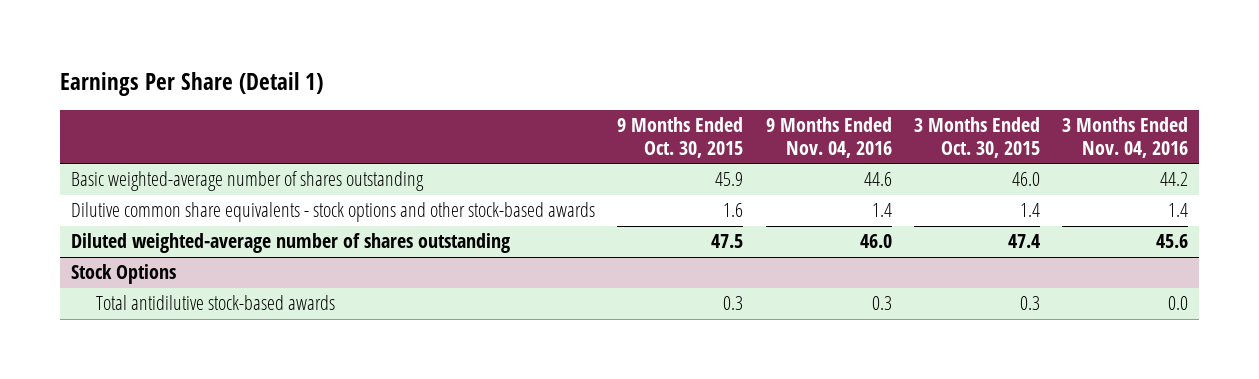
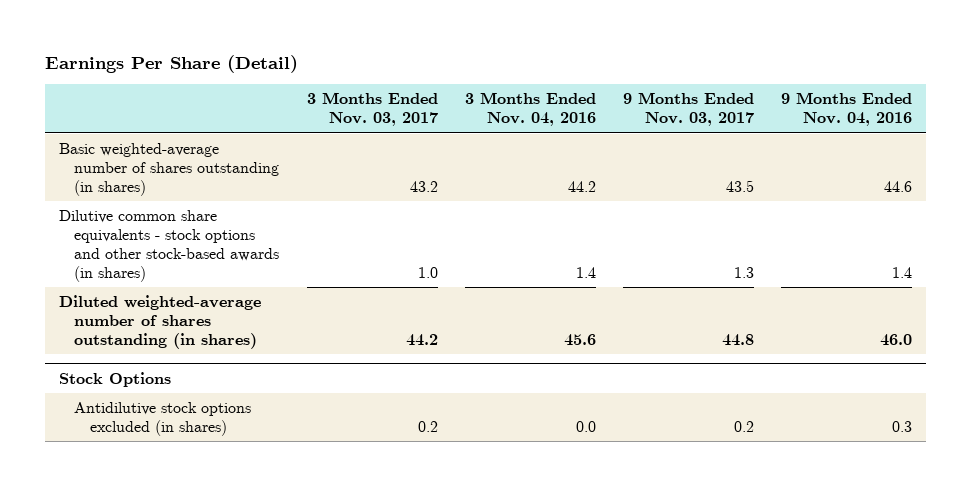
[60,72,324,97] Earnings Per Share (Detail 1) -> [45,55,299,74] Earnings Per Share (Detail)
[617,117,744,158] 9 Months Ended Oct. 30, 2015 -> none
[913,117,1040,158] 3 Months Ended Oct. 30, 2015 -> none
none -> [306,92,438,127] 3 Months Ended Nov. 03, 2017
none -> [623,92,755,127] 9 Months Ended Nov. 03, 2017
[71,171,425,192] Basic weighted-average number of shares outstanding -> [58,143,280,196] Basic weighted-average number of shares outstanding (in shares)
[71,202,596,223] Dilutive common share equivalents - stock options and other stock-based awards -> [58,210,280,282] Dilutive common share equivalents - stock options and other stock-based awards (in shares)
[71,233,511,254] Diluted weighted-average number of shares outstanding -> [58,295,261,349] Diluted weighted-average number of shares outstanding (in shares)
[95,295,335,311] Total antidilutive stock-based awards -> [74,402,252,437] Antidilutive stock options excluded (in shares)

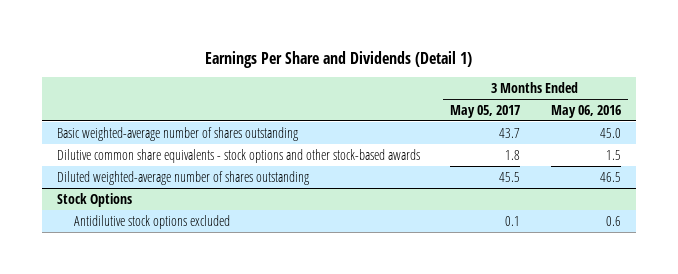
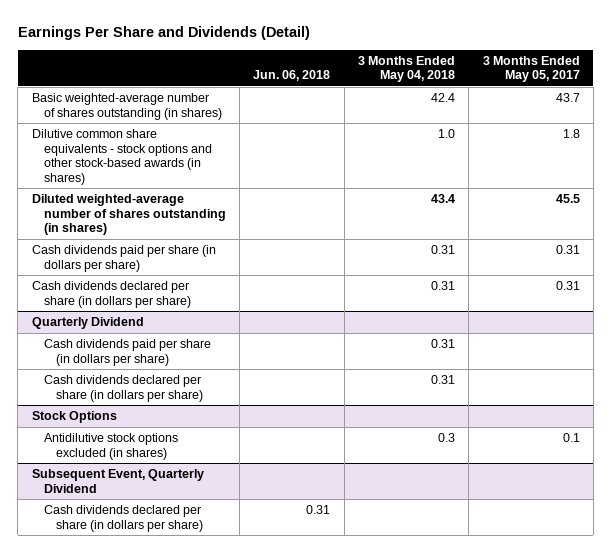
[204,50,472,68] Earnings Per Share and Dividends (Detail 1) -> [17,26,310,41] Earnings Per Share and Dividends (Detail)
[550,104,621,118] May 06, 2016 -> none
none -> [253,70,331,82] Jun. 06, 2018
none -> [357,55,455,83] 3 Months Ended May 04, 2018
[57,126,299,141] Basic weighted-average number of shares outstanding -> [31,93,222,120] Basic weighted-average number of shares outstanding (in shares)
[57,148,421,163] Dilutive common share equivalents - stock options and other stock-based awards -> [31,129,212,185] Dilutive common share equivalents - stock options and other stock-based awards (in shares)
[57,170,310,185] Diluted weighted-average number of shares outstanding -> [31,194,226,236] Diluted weighted-average number of shares outstanding (in shares)
none -> [31,245,216,272] Cash dividends paid per share (in dollars per share)
none -> [31,281,191,308] Cash dividends declared per share (in dollars per share)
none -> [31,317,144,330] Quarterly Dividend
none -> [43,339,211,366] Cash dividends paid per share (in dollars per share)
none -> [43,375,203,402] Cash dividends declared per share (in dollars per share)
[74,214,231,229] Antidilutive stock options excluded -> [43,433,178,460] Antidilutive stock options excluded (in shares)
none -> [31,469,204,493] Subsequent Event, Quarterly Dividend
none -> [43,505,203,532] Cash dividends declared per share (in dollars per share)

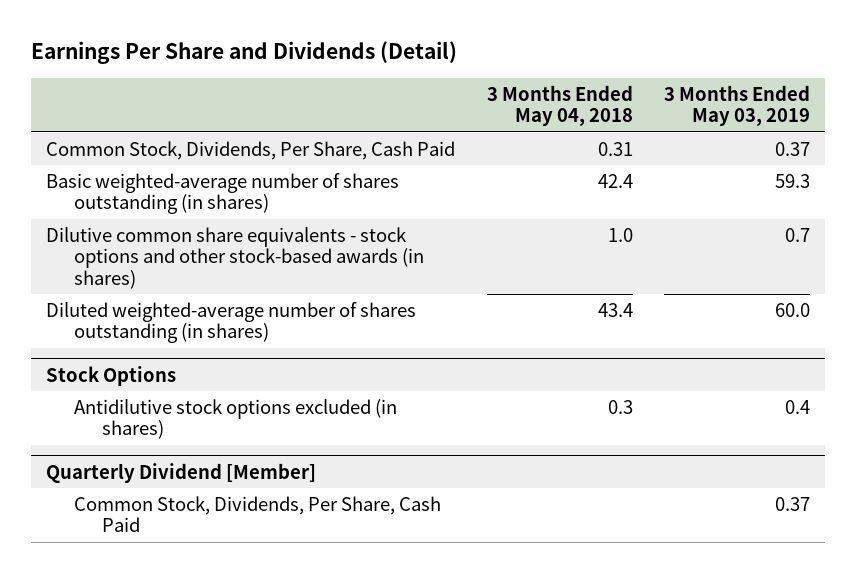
[253,70,331,82] Jun. 06, 2018 -> none
[482,55,580,83] 3 Months Ended May 05, 2017 -> none
none -> [663,84,810,126] 3 Months Ended May 03, 2019
none -> [46,140,456,160] Common Stock, Dividends, Per Share, Cash Paid
[31,245,216,272] Cash dividends paid per share (in dollars per share) -> none
[31,281,191,308] Cash dividends declared per share (in dollars per share) -> none
[31,317,144,330] Quarterly Dividend -> none
[43,339,211,366] Cash dividends paid per share (in dollars per share) -> none
[43,375,203,402] Cash dividends declared per share (in dollars per share) -> none
[31,469,204,493] Subsequent Event, Quarterly Dividend -> none
[43,505,203,532] Cash dividends declared per share (in dollars per share) -> none
none -> [46,462,317,483] Quarterly Dividend [Member]
none -> [74,495,442,533] Common Stock, Dividends, Per Share, Cash Paid

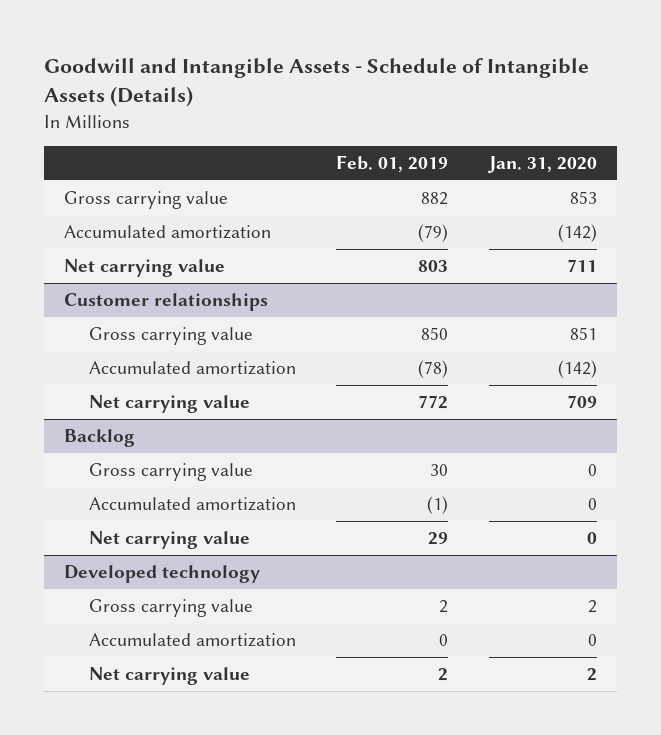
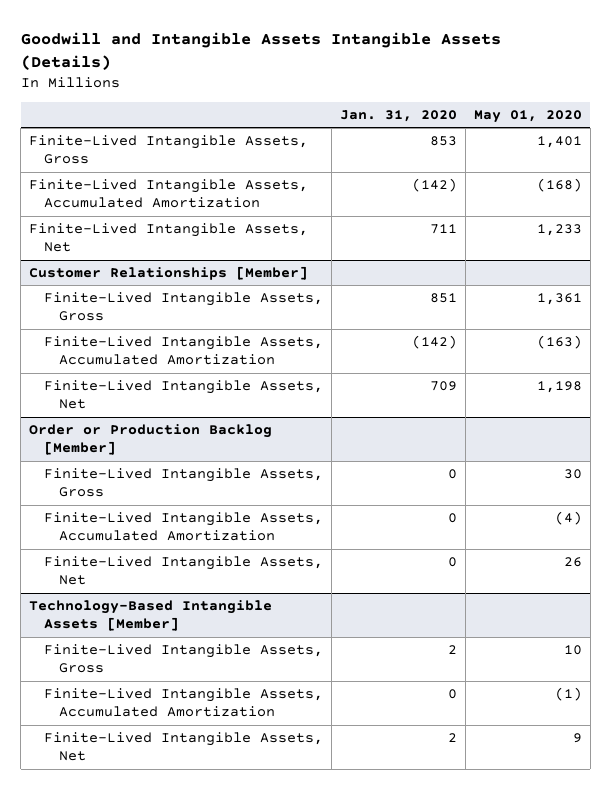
[44,58,590,108] Goodwill and Intangible Assets - Schedule of Intangible Assets (Details) -> [20,31,501,70] Goodwill and Intangible Assets Intangible Assets (Details)
[336,155,449,173] Feb. 01, 2019 -> none
none -> [473,109,582,123] May 01, 2020
[64,190,229,209] Gross carrying value -> [29,135,309,165] Finite-Lived Intangible Assets, Gross
[64,224,272,239] Accumulated amortization -> [29,179,309,209] Finite-Lived Intangible Assets, Accumulated Amortization
[64,258,226,277] Net carrying value -> [29,223,309,253] Finite-Lived Intangible Assets, Net
[64,292,269,311] Customer relationships -> [29,266,309,281] Customer Relationships [Member]
[88,326,253,345] Gross carrying value -> [44,292,324,322] Finite-Lived Intangible Assets, Gross
[88,360,296,375] Accumulated amortization -> [44,336,324,366] Finite-Lived Intangible Assets, Accumulated Amortization
[88,394,250,413] Net carrying value -> [44,380,324,410] Finite-Lived Intangible Assets, Net
[64,428,136,447] Backlog -> [29,424,273,456] Order or Production Backlog [Member]
[88,462,253,481] Gross carrying value -> [44,468,324,498] Finite-Lived Intangible Assets, Gross
[88,496,296,511] Accumulated amortization -> [44,512,324,542] Finite-Lived Intangible Assets, Accumulated Amortization
[88,530,250,549] Net carrying value -> [44,556,324,586] Finite-Lived Intangible Assets, Net
[64,564,261,583] Developed technology -> [29,600,273,632] Technology-Based Intangible Assets [Member]
[88,598,253,617] Gross carrying value -> [44,644,324,674] Finite-Lived Intangible Assets, Gross
[88,632,296,647] Accumulated amortization -> [44,688,324,718] Finite-Lived Intangible Assets, Accumulated Amortization
[88,666,250,685] Net carrying value -> [44,732,324,762] Finite-Lived Intangible Assets, Net

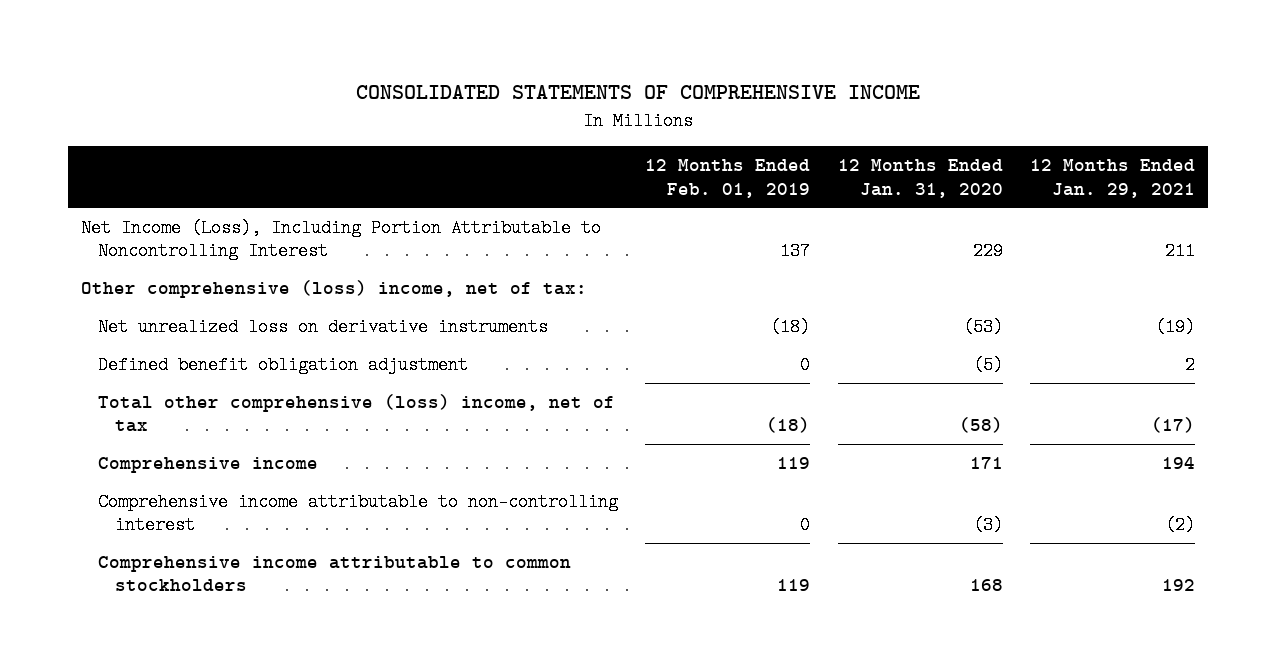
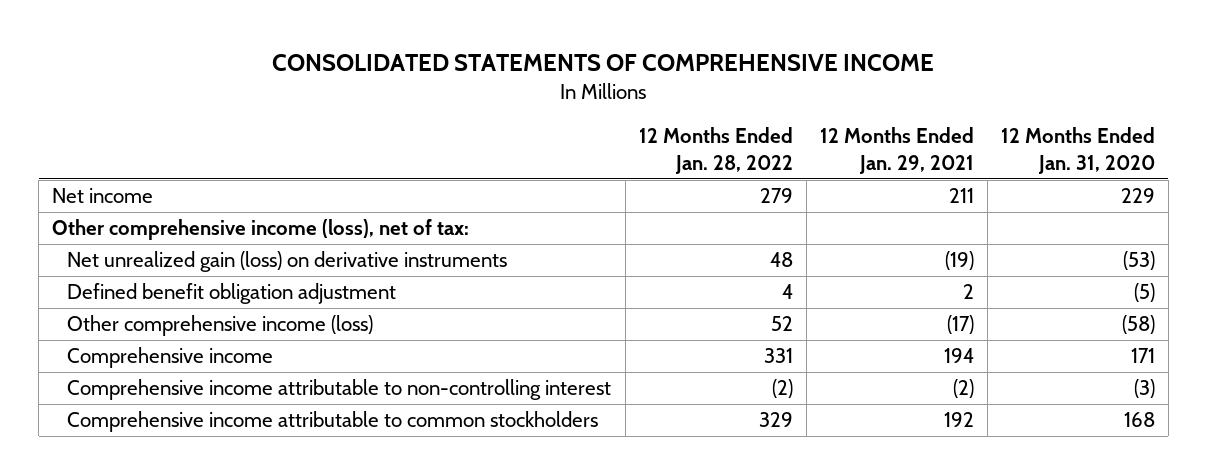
[645,159,811,198] 12 Months Ended Feb. 01, 2019 -> none
none -> [638,127,793,174] 12 Months Ended Jan. 28, 2022
[81,219,602,261] Net Income (Loss), Including Portion Attributable to Noncontrolling Interest -> [52,188,154,204] Net income
[81,280,588,299] Other comprehensive (loss) income, net of tax: -> [52,219,470,241] Other comprehensive income (loss), net of tax:
[98,318,549,337] Net unrealized loss on derivative instruments -> [67,251,508,273] Net unrealized gain (loss) on derivative instruments
[98,394,616,433] Total other comprehensive (loss) income, net of tax -> [67,315,374,337] Other comprehensive income (loss)

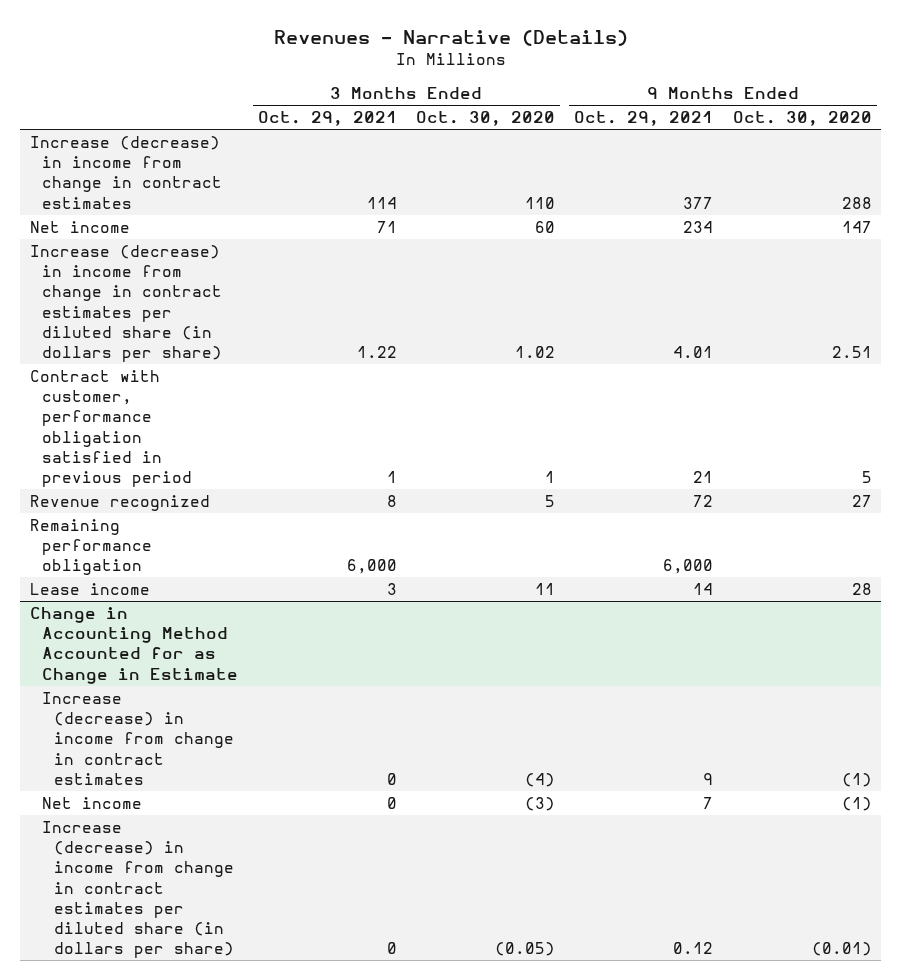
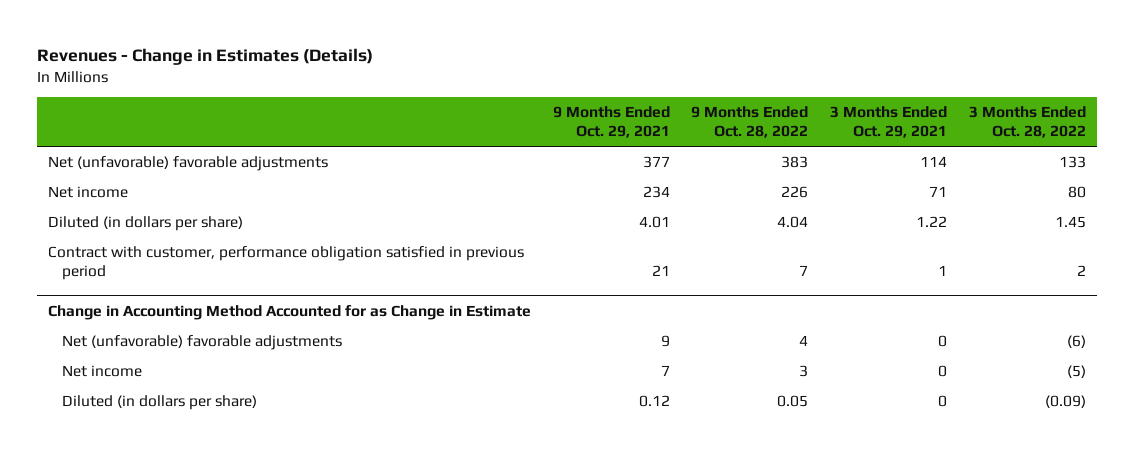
[273,30,628,47] Revenues - Narrative (Details) -> [37,47,374,65] Revenues - Change in Estimates (Details)
[415,111,555,127] Oct. 30, 2020 -> none
[732,111,872,127] Oct. 30, 2020 -> none
none -> [691,106,809,139] 9 Months Ended Oct. 28, 2022
none -> [968,106,1086,139] 3 Months Ended Oct. 28, 2022
[29,135,223,209] Increase (decrease) in income from change in contract estimates -> [47,156,328,172] Net (unfavorable) favorable adjustments
[29,244,223,362] Increase (decrease) in income from change in contract estimates per diluted share (in dollars per share) -> [47,216,243,232] Diluted (in dollars per share)
[29,494,210,511] Revenue recognized -> none
[29,518,153,576] Remaining performance obligation -> none
[29,582,150,595] Lease income -> none
[42,691,235,785] Increase (decrease) in income from change in contract estimates -> [61,335,342,351] Net (unfavorable) favorable adjustments
[42,820,235,959] Increase (decrease) in income from change in contract estimates per diluted share (in dollars per share) -> [61,395,257,411] Diluted (in dollars per share)

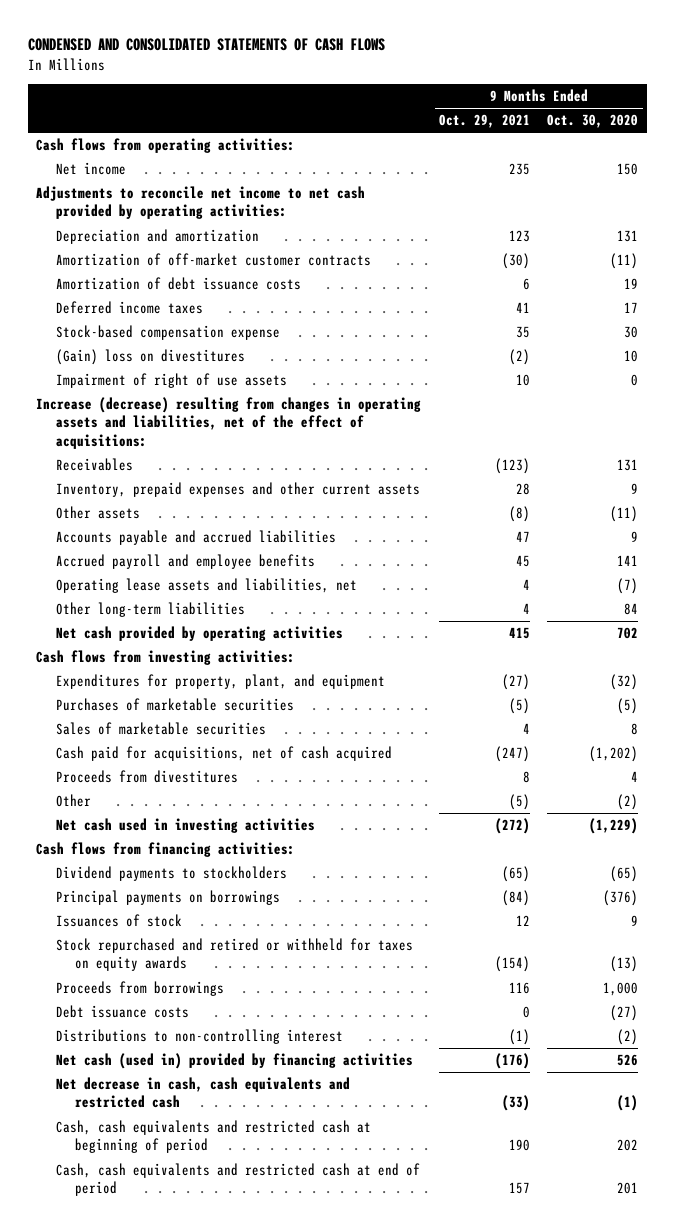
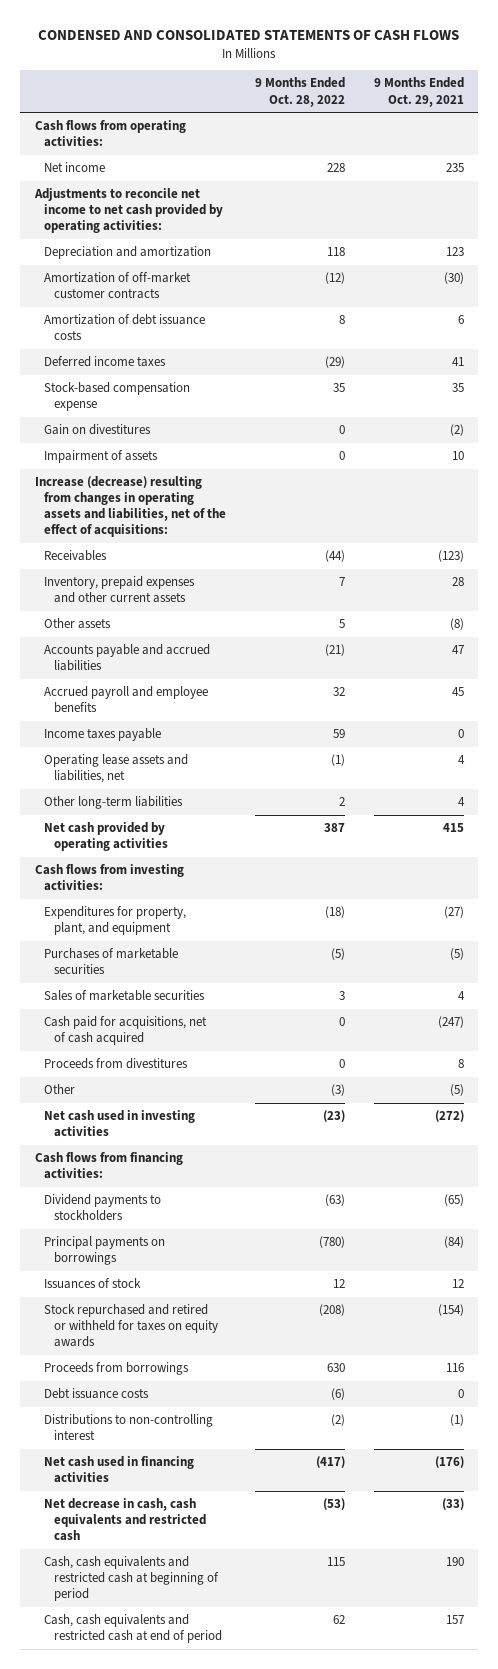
[547,114,639,129] Oct. 30, 2020 -> none
none -> [254,77,345,107] 9 Months Ended Oct. 28, 2022
[55,349,245,366] (Gain) loss on divestitures -> [44,424,152,436] Gain on divestitures
[55,373,287,389] Impairment of right of use assets -> [44,450,159,464] Impairment of assets
none -> [44,728,162,742] Income taxes payable
[55,1053,413,1070] Net cash (used in) provided by financing activities -> [44,1456,195,1484] Net cash used in financing activities

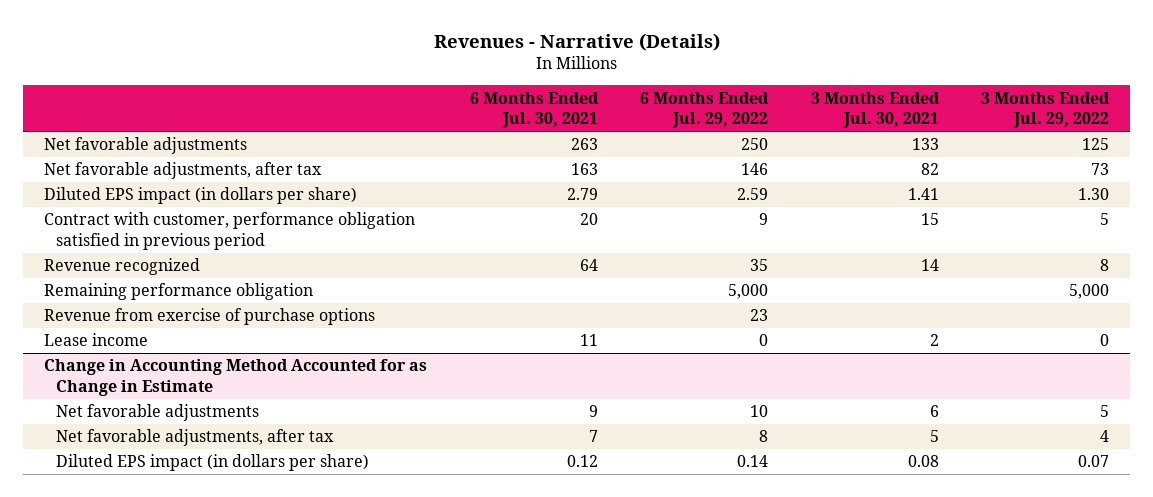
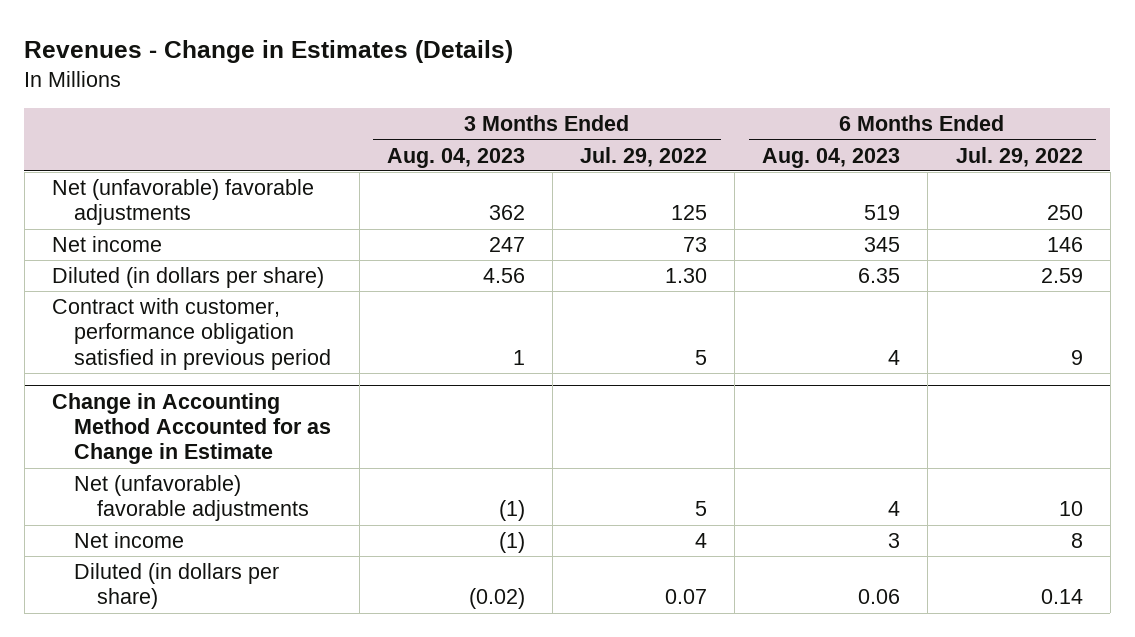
[433,32,720,51] Revenues - Narrative (Details) -> [24,39,514,63] Revenues - Change in Estimates (Details)
[469,91,599,129] 6 Months Ended Jul. 30, 2021 -> none
[810,91,940,129] 3 Months Ended Jul. 30, 2021 -> none
none -> [386,147,525,168] Aug. 04, 2023
none -> [762,147,901,168] Aug. 04, 2023
[44,137,248,155] Net favorable adjustments -> [52,179,315,226] Net (unfavorable) favorable adjustments
[44,162,323,180] Net favorable adjustments, after tax -> [52,236,163,253] Net income
[44,187,358,205] Diluted EPS impact (in dollars per share) -> [52,267,325,289] Diluted (in dollars per share)
[44,258,201,276] Revenue recognized -> none
[44,283,314,301] Remaining performance obligation -> none
[44,308,376,326] Revenue from exercise of purchase options -> none
[44,333,149,347] Lease income -> none
[56,404,260,422] Net favorable adjustments -> [74,475,309,522] Net (unfavorable) favorable adjustments
[56,429,335,447] Net favorable adjustments, after tax -> [74,532,185,549] Net income
[56,454,370,472] Diluted EPS impact (in dollars per share) -> [74,563,280,610] Diluted (in dollars per share)

